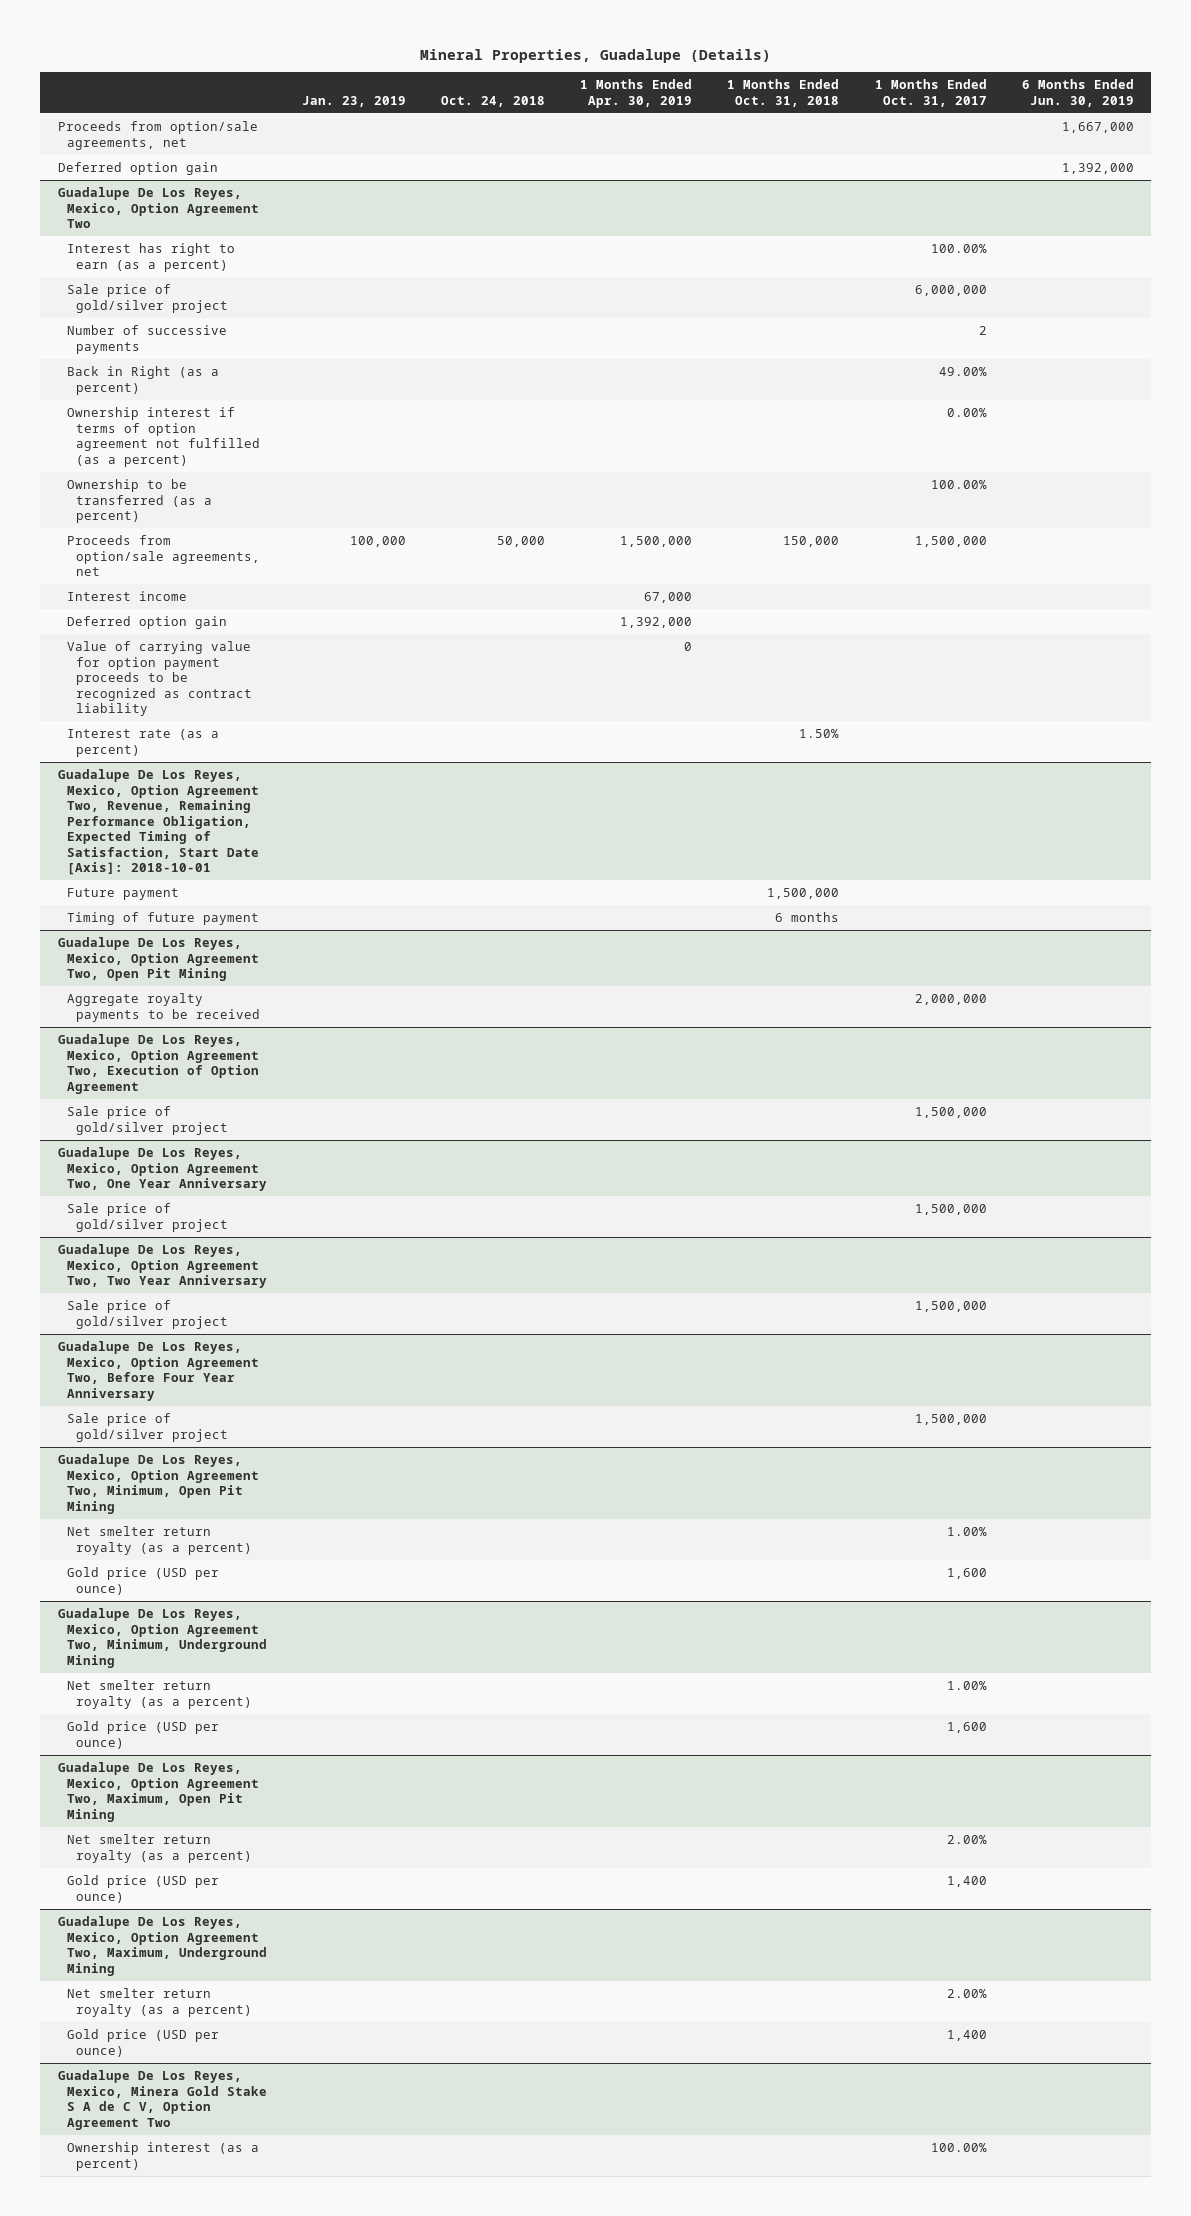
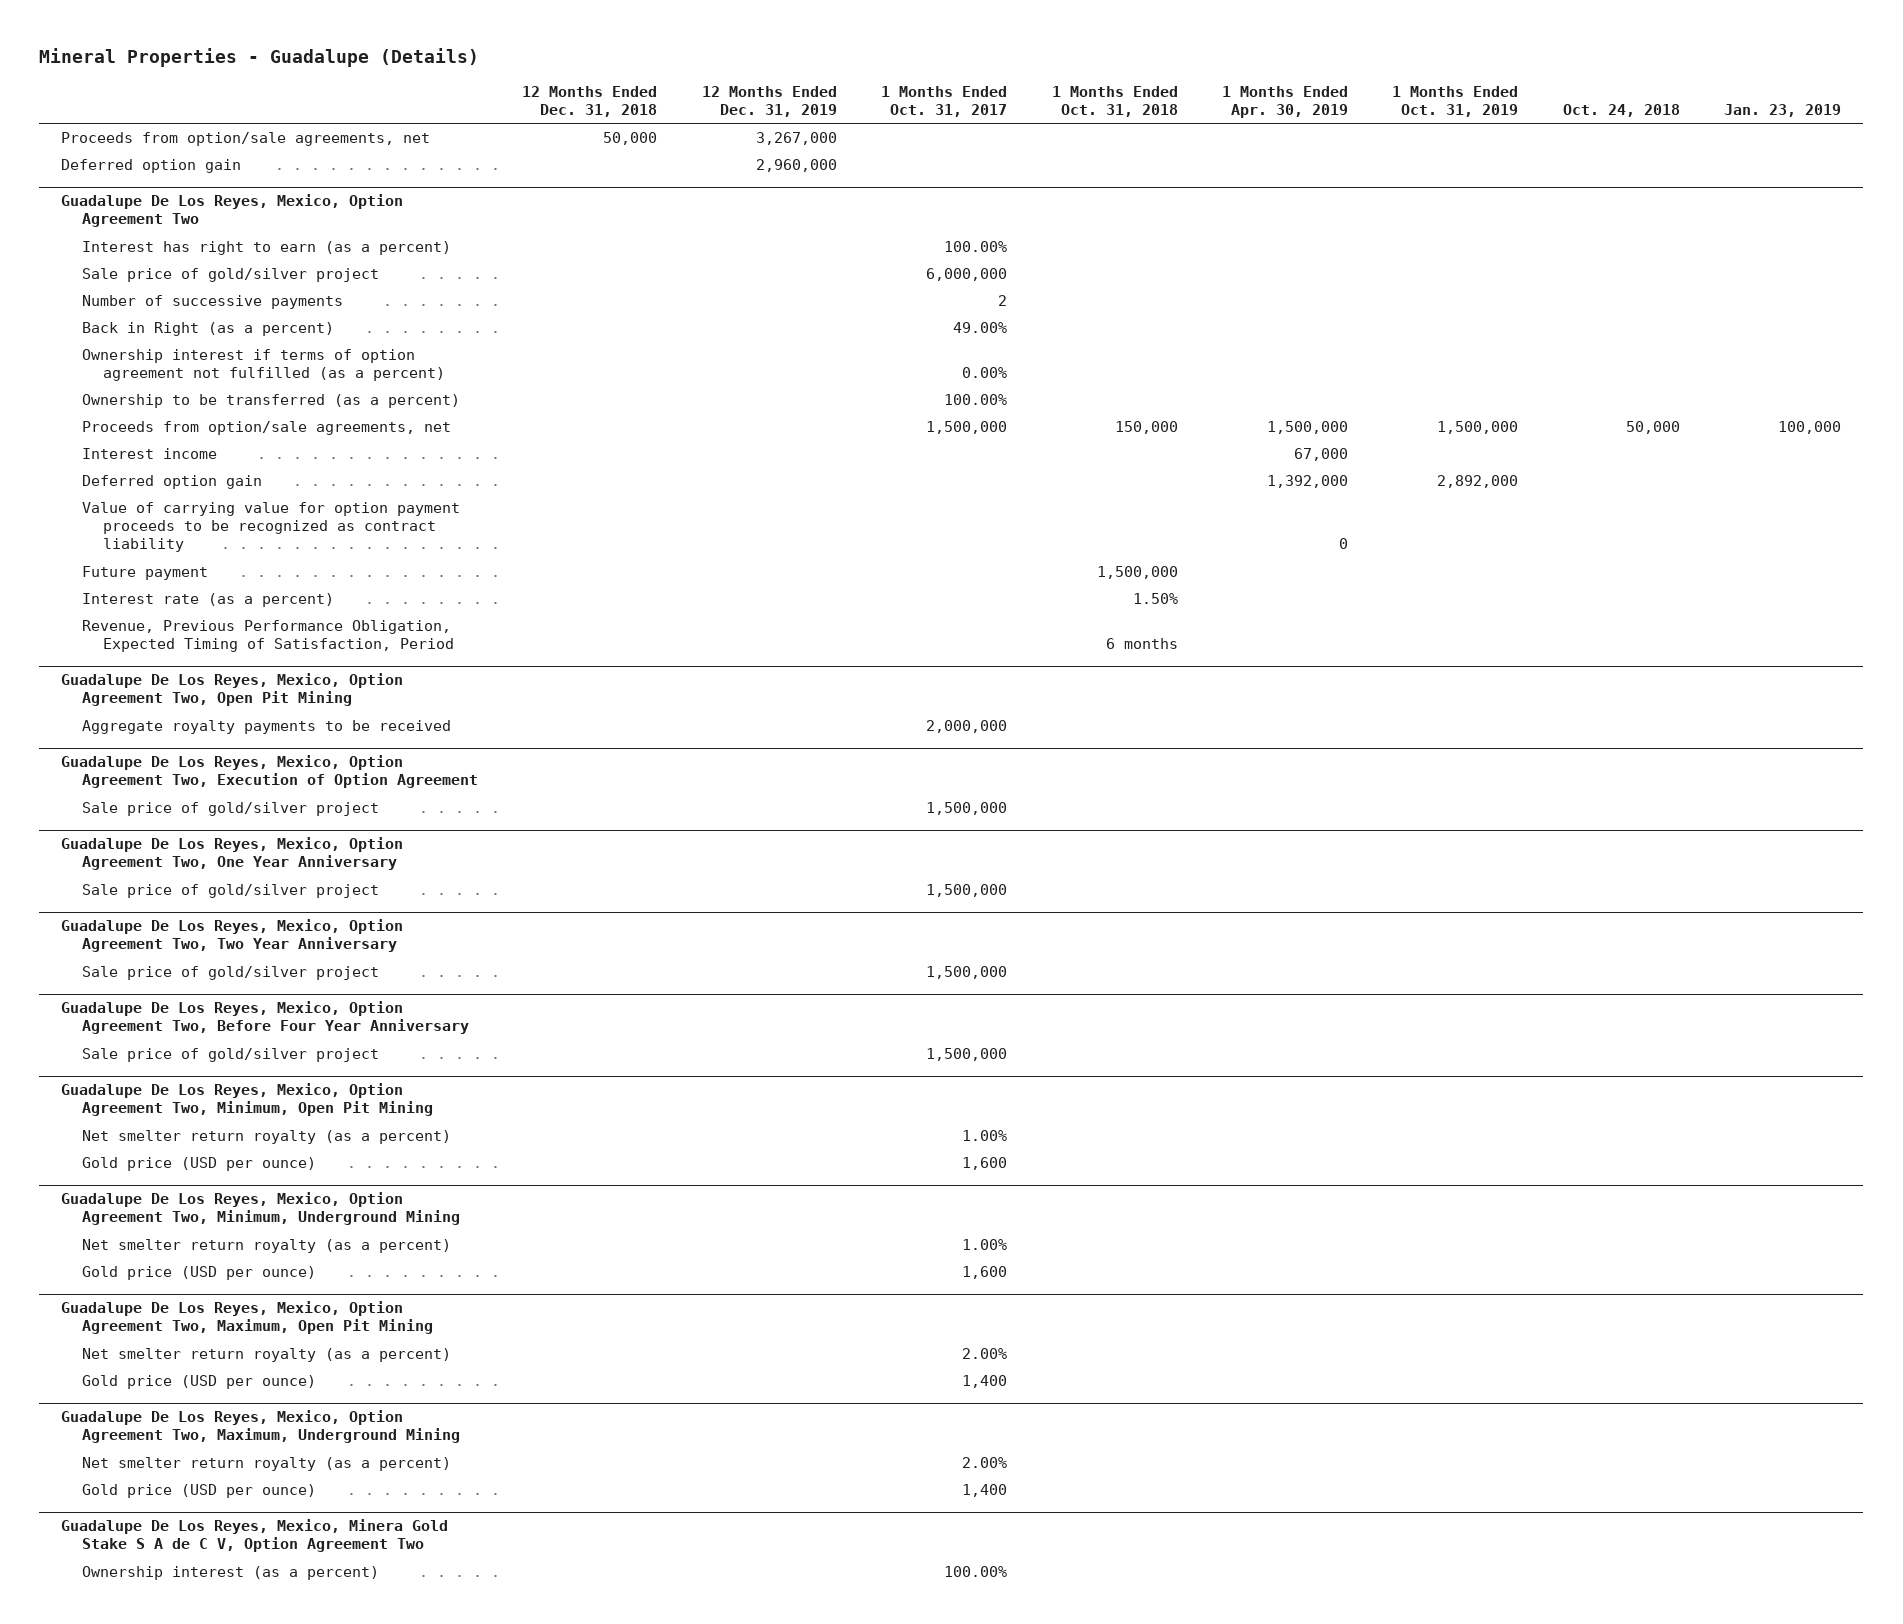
[419,48,771,63] Mineral Properties, Guadalupe (Details) -> [39,47,480,67] Mineral Properties - Guadalupe (Details)
[1021,79,1134,107] 6 Months Ended Jun. 30, 2019 -> none
none -> [522,85,658,118] 12 Months Ended Dec. 31, 2018
none -> [701,85,837,118] 12 Months Ended Dec. 31, 2019
none -> [1392,85,1519,118] 1 Months Ended Oct. 31, 2019
[57,769,259,876] Guadalupe De Los Reyes, Mexico, Option Agreement Two, Revenue, Remaining Performance Obligation, Expected Timing of Satisfaction, Start Date [Axis]: 2018-10-01 -> none
[66,912,259,926] Timing of future payment -> none
[66,729,219,757] Interest rate (as a percent) -> [82,593,335,608] Interest rate (as a percent)
none -> [82,620,454,653] Revenue, Previous Performance Obligation, Expected Timing of Satisfaction, Period

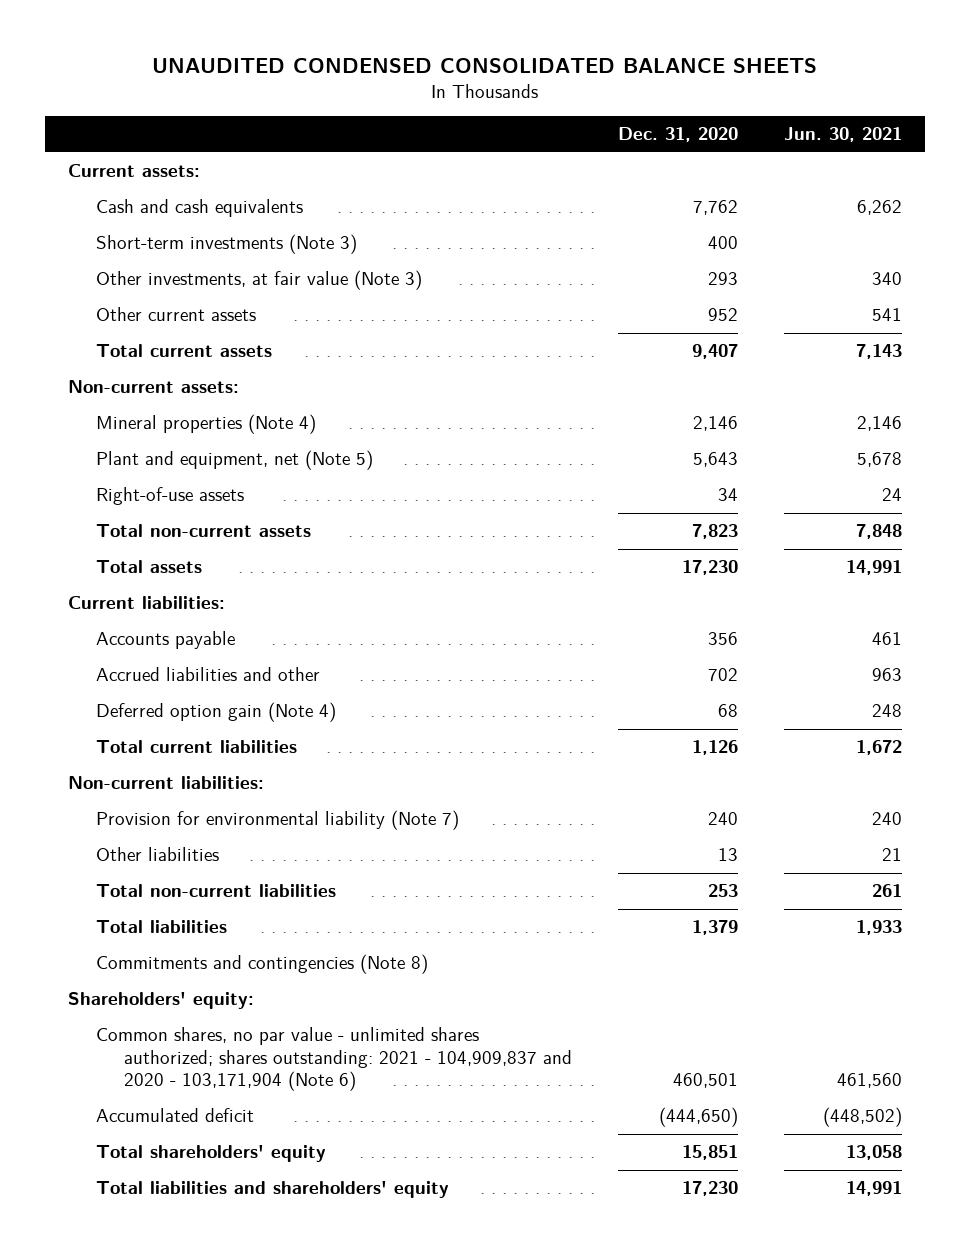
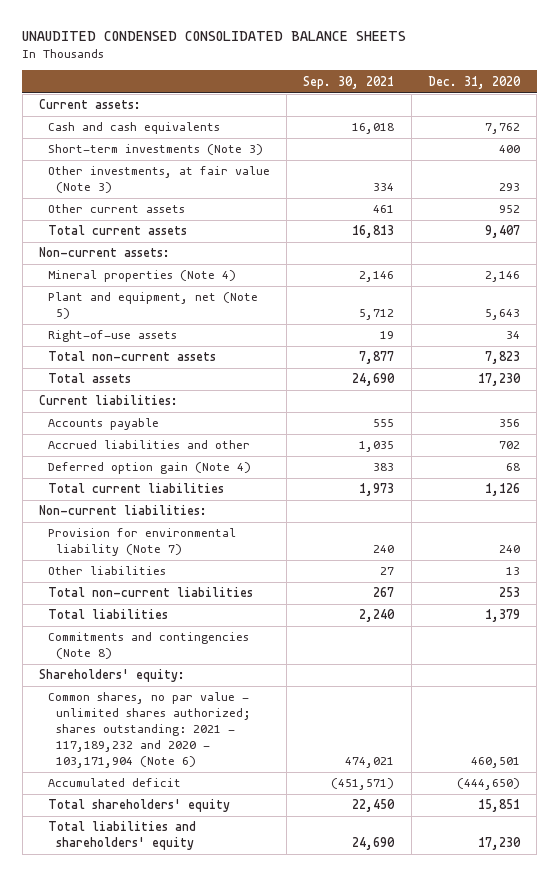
[784,127,903,143] Jun. 30, 2021 -> none
none -> [303,75,395,89] Sep. 30, 2021
[95,1027,572,1092] Common shares, no par value - unlimited shares authorized; shares outstanding: 2021 - 104,909,837 and 2020 - 103,171,904 (Note 6) -> [47,692,252,769] Common shares, no par value - unlimited shares authorized; shares outstanding: 2021 - 117,189,232 and 2020 - 103,171,904 (Note 6)

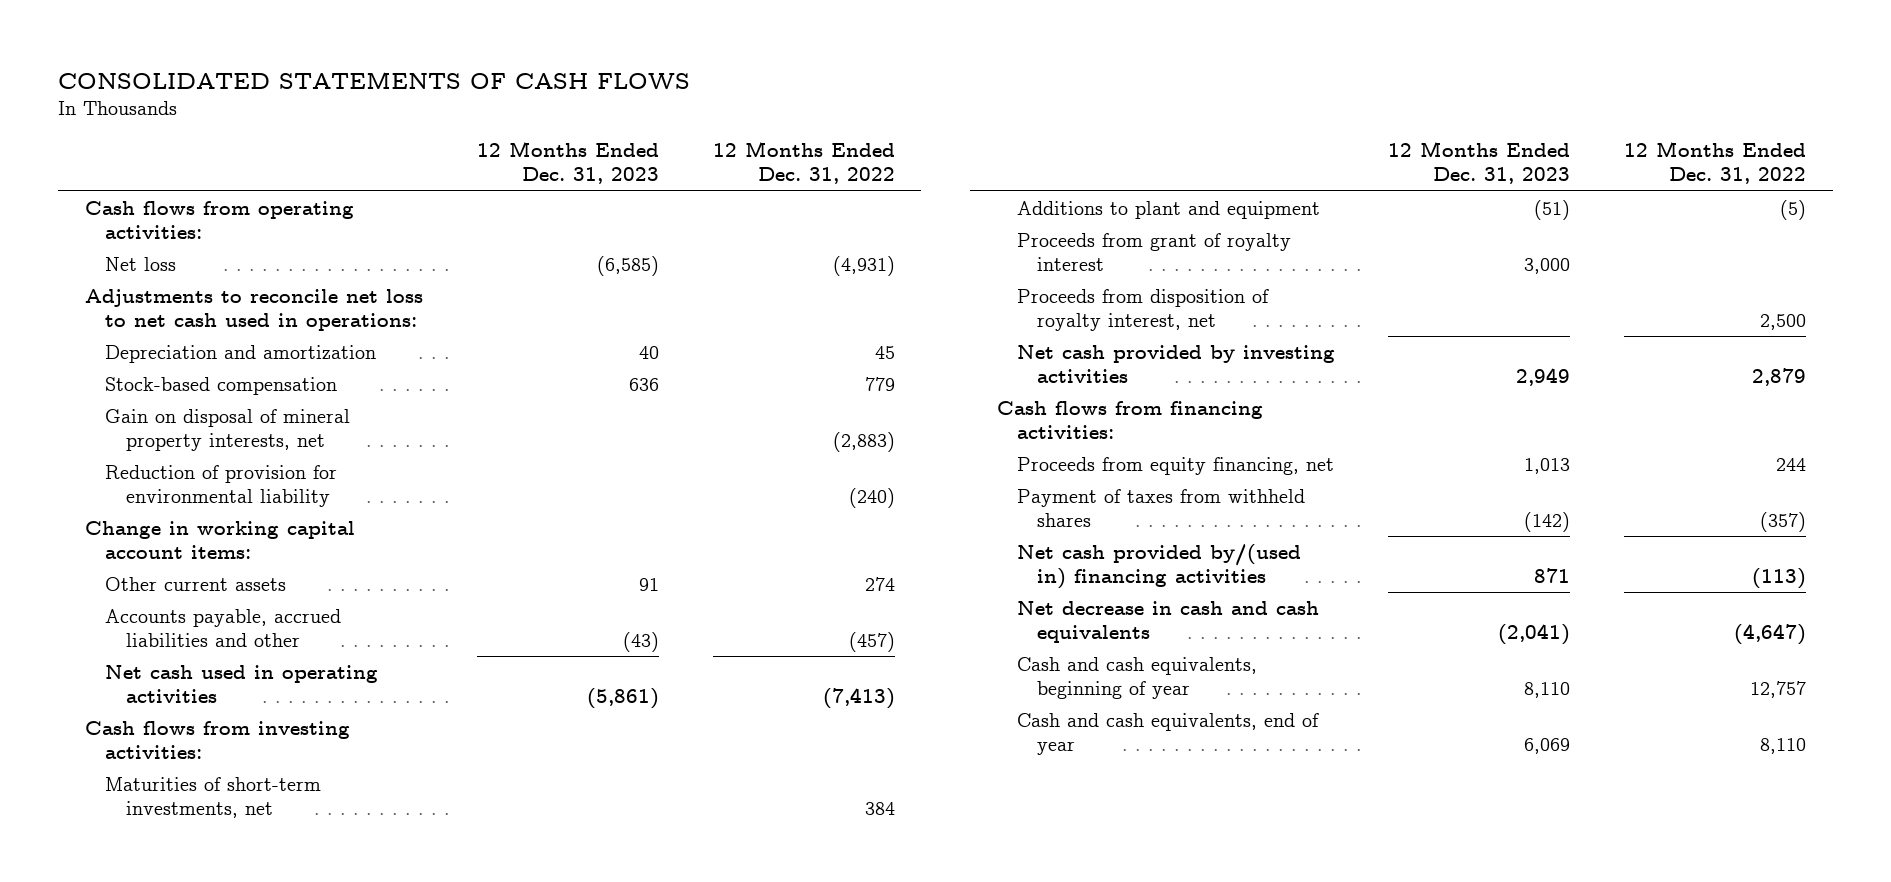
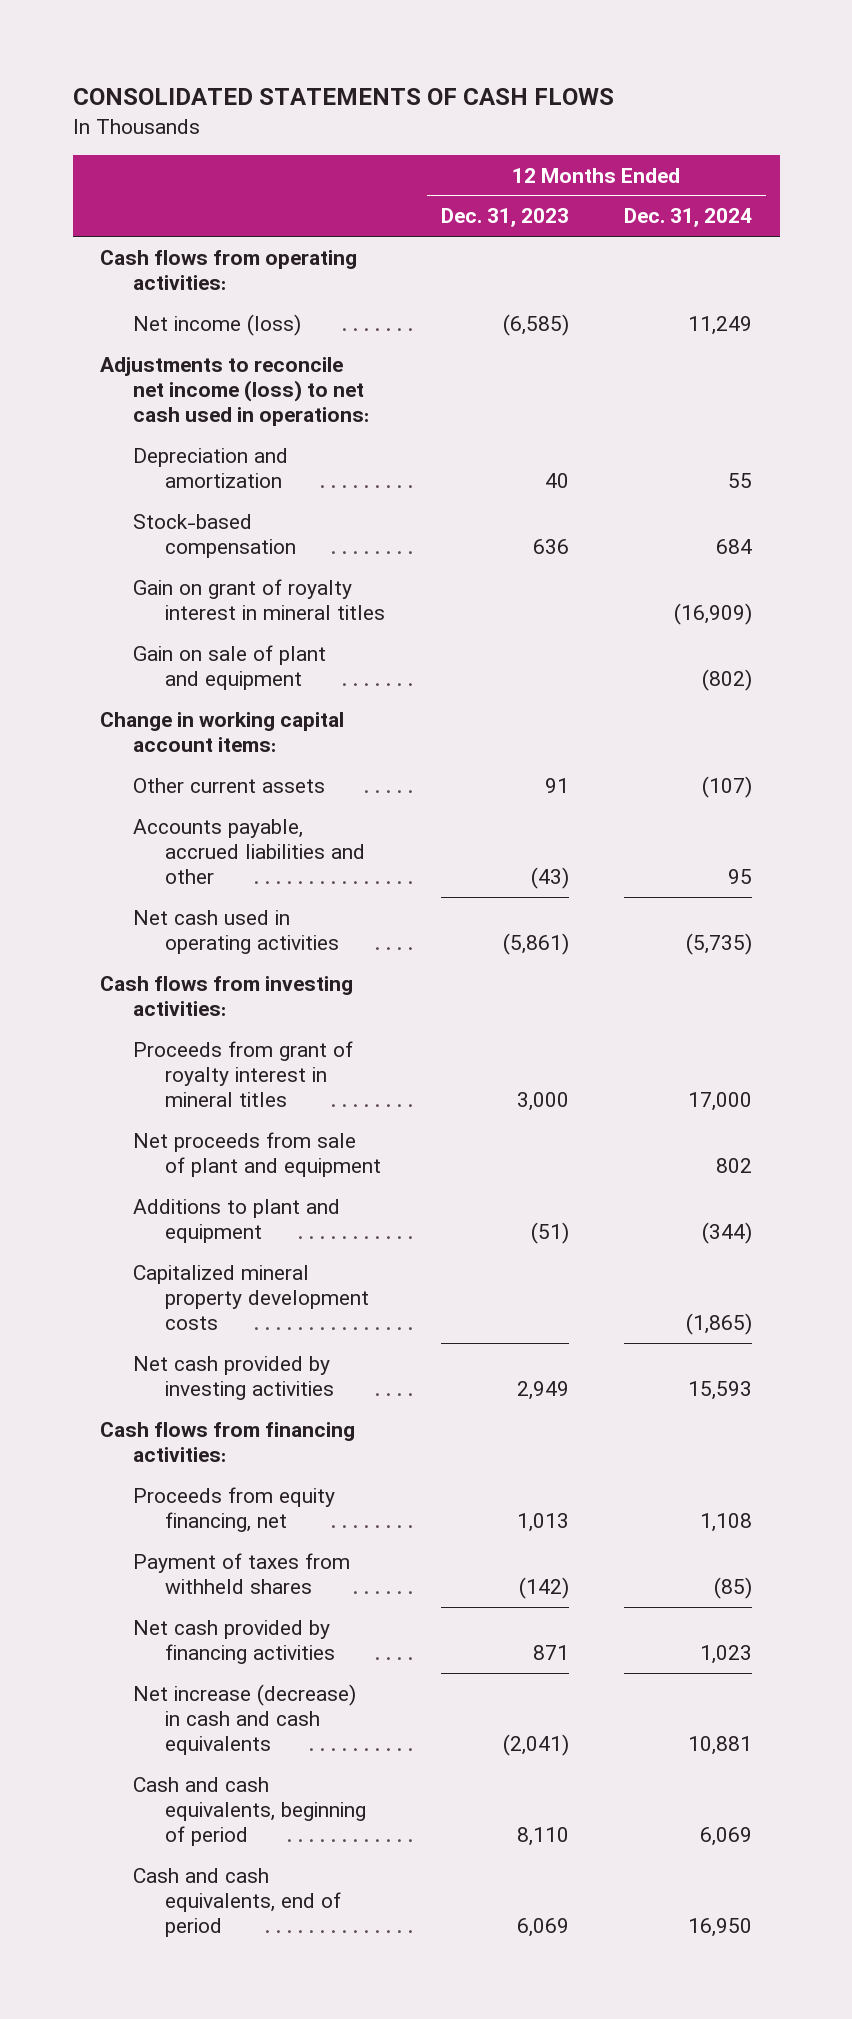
[712,141,895,185] 12 Months Ended Dec. 31, 2022 -> none
none -> [624,208,753,228] Dec. 31, 2024
[105,256,177,271] Net loss -> [132,313,301,336] Net income (loss)
[85,288,424,332] Adjustments to reconcile net loss to net cash used in operations: -> [100,356,369,427] Adjustments to reconcile net income (loss) to net cash used in operations:
[105,408,351,452] Gain on disposal of mineral property interests, net -> none
[105,464,338,508] Reduction of provision for environmental liability -> none
none -> [132,578,386,621] Gain on grant of royalty interest in mineral titles
none -> [132,644,326,691] Gain on sale of plant and equipment
[105,776,322,819] Maturities of short-term investments, net -> none
none -> [132,1040,353,1108] Proceeds from grant of royalty interest in mineral titles
none -> [132,1131,382,1178] Net proceeds from sale of plant and equipment
[1016,232,1291,272] Proceeds from grant of royalty interest -> none
[1016,288,1269,332] Proceeds from disposition of royalty interest, net -> none
none -> [132,1264,370,1331] Capitalized mineral property development costs
[1016,543,1301,590] Net cash provided by/(used in) financing activities -> [132,1619,336,1665] Net cash provided by financing activities
[1016,600,1319,644] Net decrease in cash and cash equivalents -> [132,1683,356,1756] Net increase (decrease) in cash and cash equivalents
[1016,656,1257,700] Cash and cash equivalents, beginning of year -> [132,1776,367,1847] Cash and cash equivalents, beginning of period
[1016,712,1319,756] Cash and cash equivalents, end of year -> [132,1867,342,1938] Cash and cash equivalents, end of period

